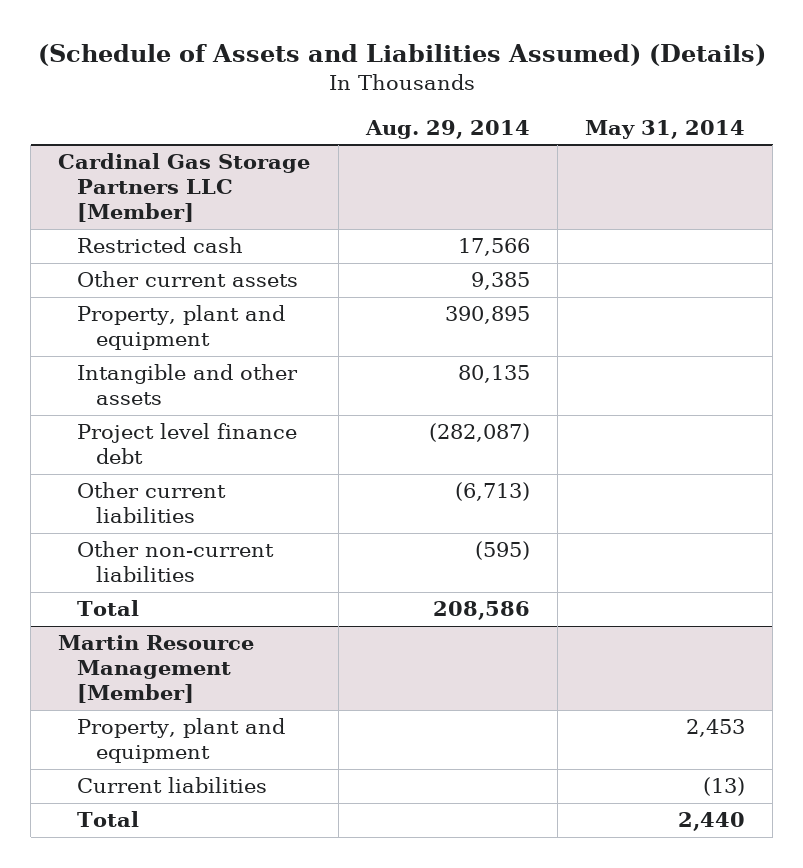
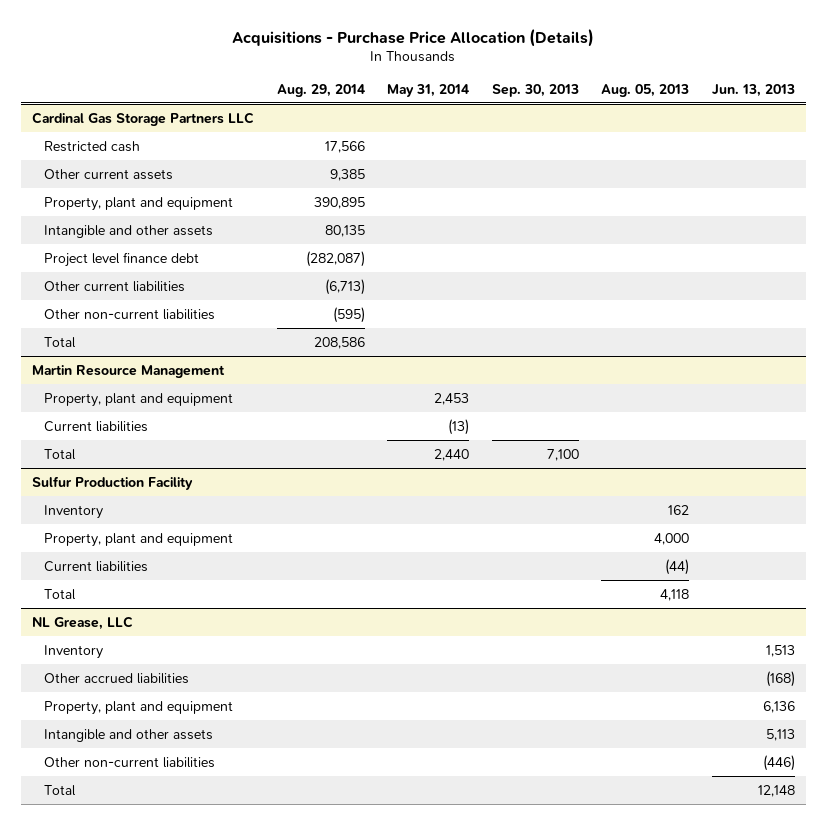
[37,44,766,67] (Schedule of Assets and Liabilities Assumed) (Details) -> [232,28,595,47] Acquisitions - Purchase Price Allocation (Details)
none -> [491,83,579,97] Sep. 30, 2013
none -> [601,83,690,97] Aug. 05, 2013
none -> [711,83,795,97] Jun. 13, 2013
[58,153,311,223] Cardinal Gas Storage Partners LLC [Member] -> [32,111,255,126] Cardinal Gas Storage Partners LLC
[58,635,255,704] Martin Resource Management [Member] -> [32,364,226,378] Martin Resource Management
none -> [32,475,194,490] Sulfur Production Facility
none -> [44,504,104,519] Inventory
none -> [44,532,234,547] Property, plant and equipment
none -> [44,560,149,572] Current liabilities
none -> [44,588,77,600] Total
none -> [32,615,134,630] NL Grease, LLC
none -> [44,644,104,659] Inventory
none -> [44,672,190,684] Other accrued liabilities
none -> [44,700,234,715] Property, plant and equipment
none -> [44,728,214,742] Intangible and other assets
none -> [44,756,216,768] Other non-current liabilities
none -> [44,784,77,796] Total

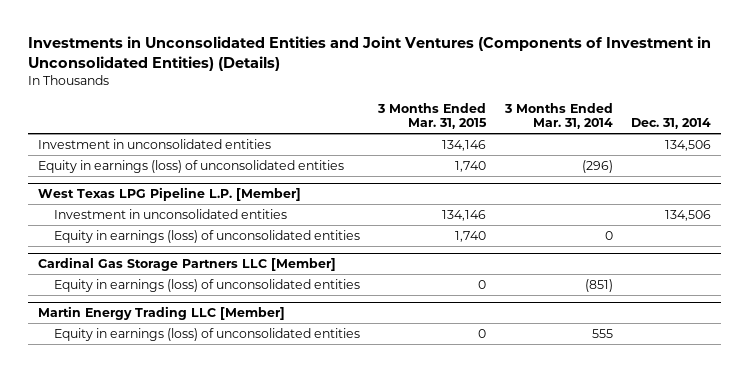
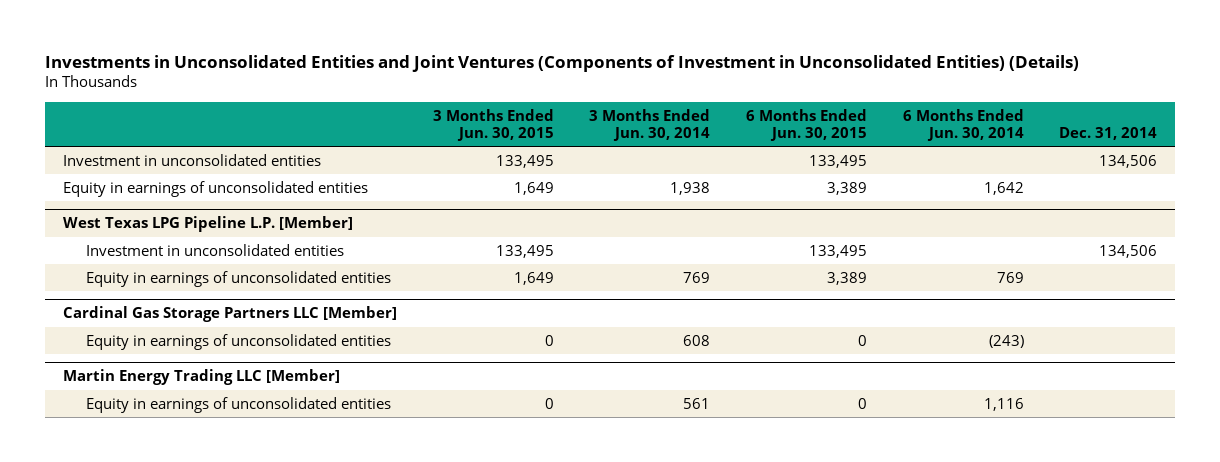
[377,102,488,130] 3 Months Ended Mar. 31, 2015 -> none
[503,102,613,130] 3 Months Ended Mar. 31, 2014 -> none
none -> [432,108,554,141] 3 Months Ended Jun. 30, 2015
none -> [589,108,711,141] 3 Months Ended Jun. 30, 2014
none -> [745,108,867,141] 6 Months Ended Jun. 30, 2015
none -> [902,108,1024,141] 6 Months Ended Jun. 30, 2014
[37,159,344,173] Equity in earnings (loss) of unconsolidated entities -> [62,180,368,197] Equity in earnings of unconsolidated entities
[53,229,360,243] Equity in earnings (loss) of unconsolidated entities -> [85,270,391,287] Equity in earnings of unconsolidated entities
[53,278,360,292] Equity in earnings (loss) of unconsolidated entities -> [85,333,391,350] Equity in earnings of unconsolidated entities
[53,327,360,341] Equity in earnings (loss) of unconsolidated entities -> [85,396,391,413] Equity in earnings of unconsolidated entities

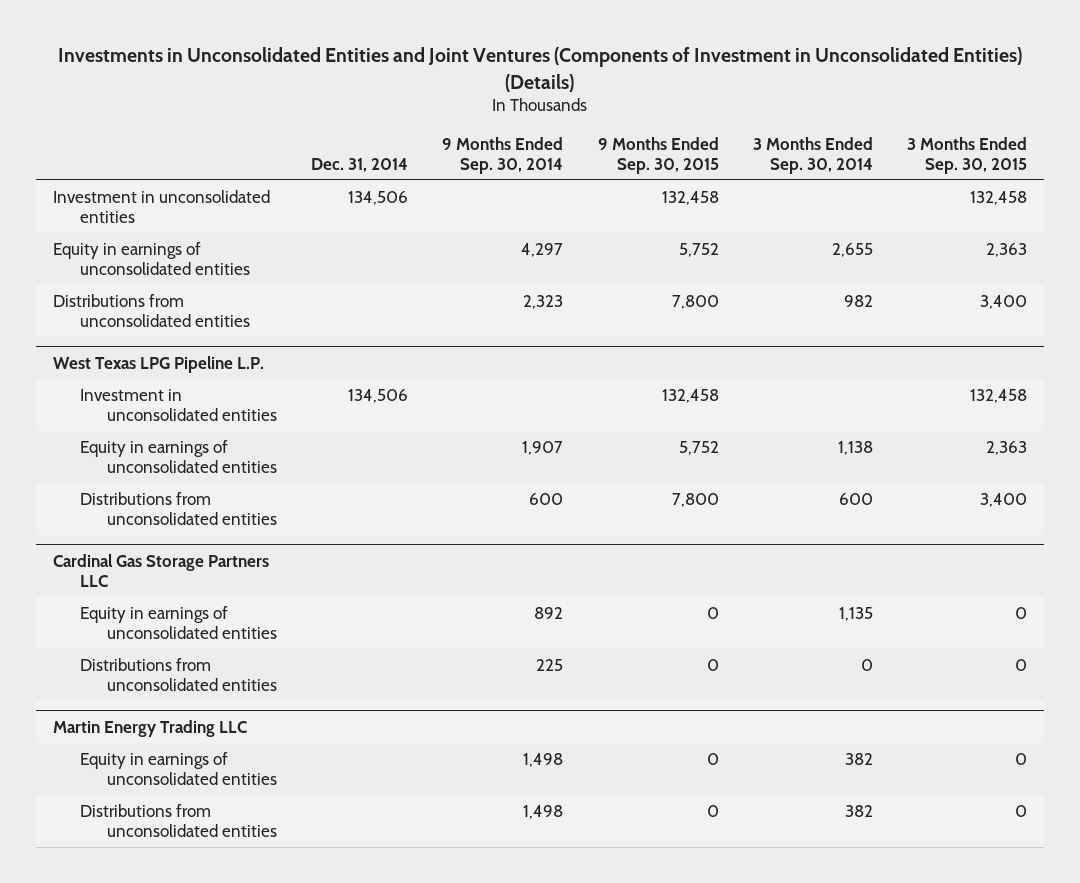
[432,108,554,141] 3 Months Ended Jun. 30, 2015 -> none
[589,108,711,141] 3 Months Ended Jun. 30, 2014 -> none
[745,108,867,141] 6 Months Ended Jun. 30, 2015 -> none
[902,108,1024,141] 6 Months Ended Jun. 30, 2014 -> none
none -> [442,136,564,174] 9 Months Ended Sep. 30, 2014
none -> [597,136,719,174] 9 Months Ended Sep. 30, 2015
none -> [752,136,873,174] 3 Months Ended Sep. 30, 2014
none -> [906,136,1027,174] 3 Months Ended Sep. 30, 2015
none -> [53,293,251,327] Distributions from unconsolidated entities
[62,216,353,233] West Texas LPG Pipeline L.P. [Member] -> [53,355,265,373] West Texas LPG Pipeline L.P.
none -> [80,491,278,525] Distributions from unconsolidated entities
[62,306,397,323] Cardinal Gas Storage Partners LLC [Member] -> [53,553,270,587] Cardinal Gas Storage Partners LLC
none -> [80,657,278,691] Distributions from unconsolidated entities
[62,369,340,386] Martin Energy Trading LLC [Member] -> [53,719,248,737] Martin Energy Trading LLC
none -> [80,803,278,837] Distributions from unconsolidated entities

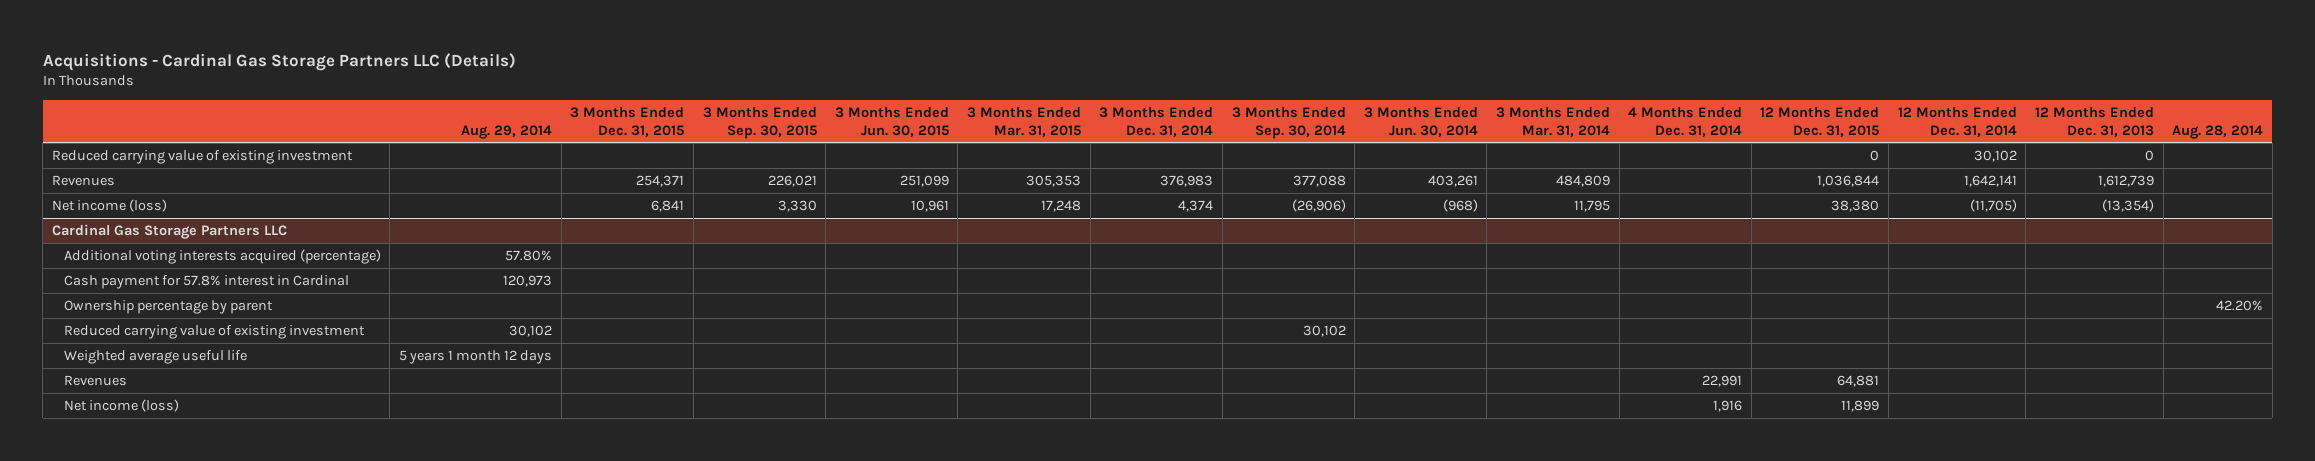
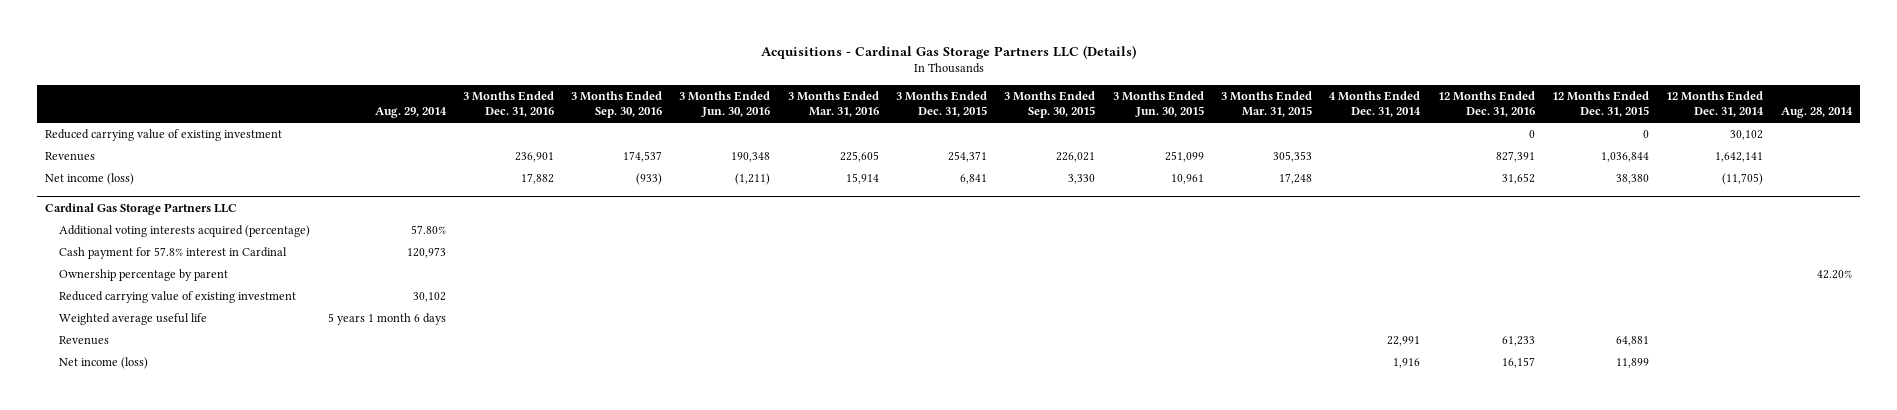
[1099,107,1214,137] 3 Months Ended Dec. 31, 2014 -> none
[1231,107,1346,139] 3 Months Ended Sep. 30, 2014 -> none
[1363,107,1478,137] 3 Months Ended Jun. 30, 2014 -> none
[1496,107,1611,137] 3 Months Ended Mar. 31, 2014 -> none
[2034,107,2154,137] 12 Months Ended Dec. 31, 2013 -> none
none -> [462,90,554,118] 3 Months Ended Dec. 31, 2016
none -> [571,90,663,119] 3 Months Ended Sep. 30, 2016
none -> [679,90,771,118] 3 Months Ended Jun. 30, 2016
none -> [787,90,879,118] 3 Months Ended Mar. 31, 2016
none -> [1437,90,1535,118] 12 Months Ended Dec. 31, 2016
[399,350,553,365] 5 years 1 month 12 days -> [327,313,446,326] 5 years 1 month 6 days

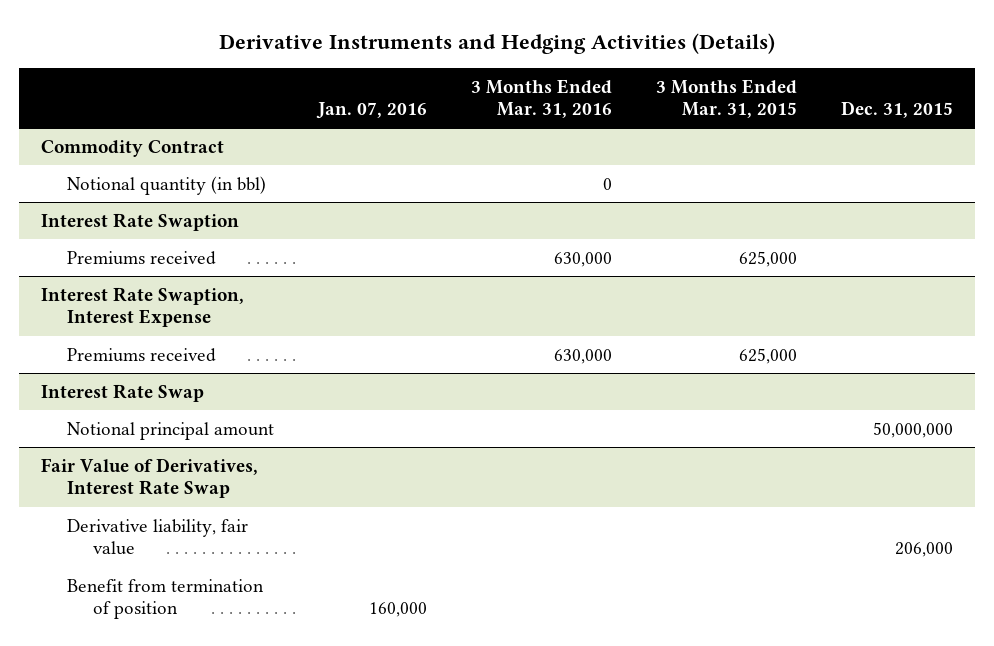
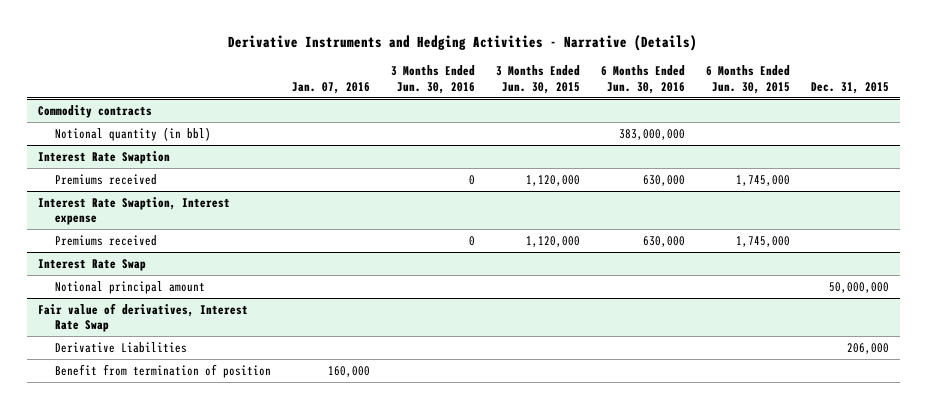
[219,32,776,54] Derivative Instruments and Hedging Activities (Details) -> [228,34,698,51] Derivative Instruments and Hedging Activities - Narrative (Details)
[471,78,613,118] 3 Months Ended Mar. 31, 2016 -> none
[656,78,798,118] 3 Months Ended Mar. 31, 2015 -> none
none -> [391,65,476,94] 3 Months Ended Jun. 30, 2016
none -> [496,65,581,94] 3 Months Ended Jun. 30, 2015
none -> [601,65,686,94] 6 Months Ended Jun. 30, 2016
none -> [706,65,791,94] 6 Months Ended Jun. 30, 2015
[40,139,224,157] Commodity Contract -> [37,104,152,118] Commodity contracts
[40,286,244,328] Interest Rate Swaption, Interest Expense -> [37,196,230,226] Interest Rate Swaption, Interest expense
[40,457,258,499] Fair Value of Derivatives, Interest Rate Swap -> [37,302,248,333] Fair value of derivatives, Interest Rate Swap
[66,518,248,556] Derivative liability, fair value -> [55,341,188,353] Derivative Liabilities

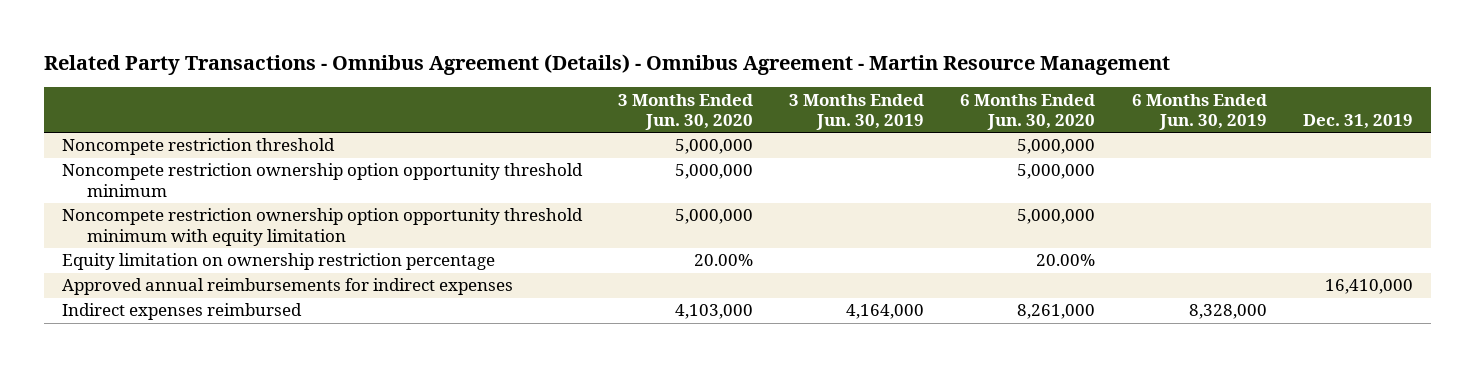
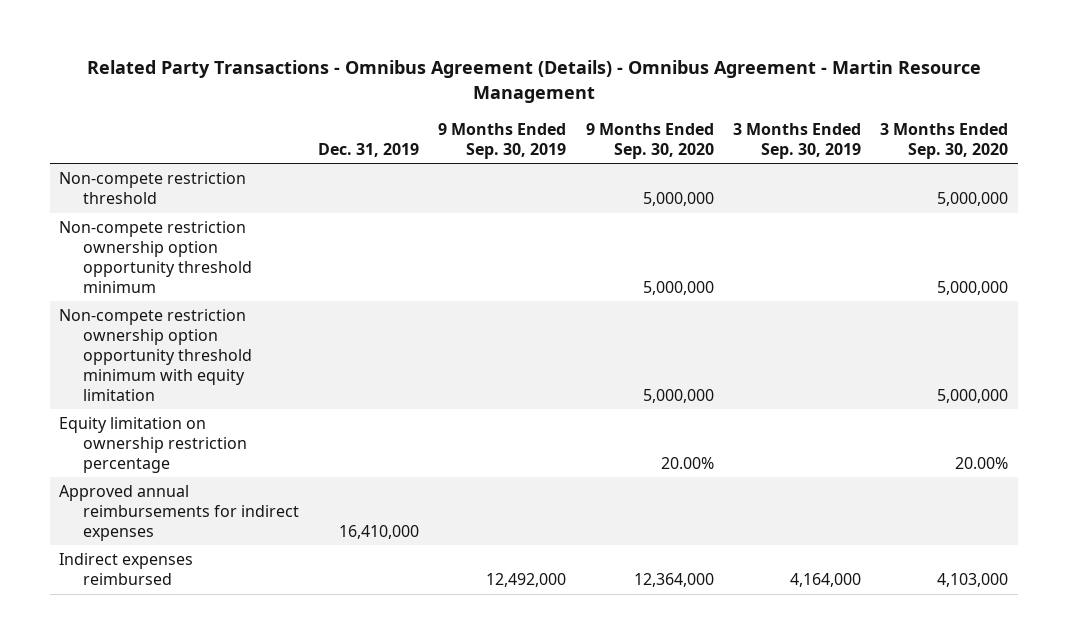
[617,93,753,131] 3 Months Ended Jun. 30, 2020 -> none
[789,93,925,131] 3 Months Ended Jun. 30, 2019 -> none
[960,93,1096,131] 6 Months Ended Jun. 30, 2020 -> none
[1131,93,1267,131] 6 Months Ended Jun. 30, 2019 -> none
none -> [438,122,567,159] 9 Months Ended Sep. 30, 2019
none -> [585,122,714,159] 9 Months Ended Sep. 30, 2020
none -> [732,122,861,159] 3 Months Ended Sep. 30, 2019
none -> [880,122,1009,159] 3 Months Ended Sep. 30, 2020
[61,138,335,156] Noncompete restriction threshold -> [59,171,247,204] Non-compete restriction threshold
[61,163,583,197] Noncompete restriction ownership option opportunity threshold minimum -> [59,220,252,293] Non-compete restriction ownership option opportunity threshold minimum
[61,208,583,246] Noncompete restriction ownership option opportunity threshold minimum with equity limitation -> [59,308,252,401] Non-compete restriction ownership option opportunity threshold minimum with equity limitation

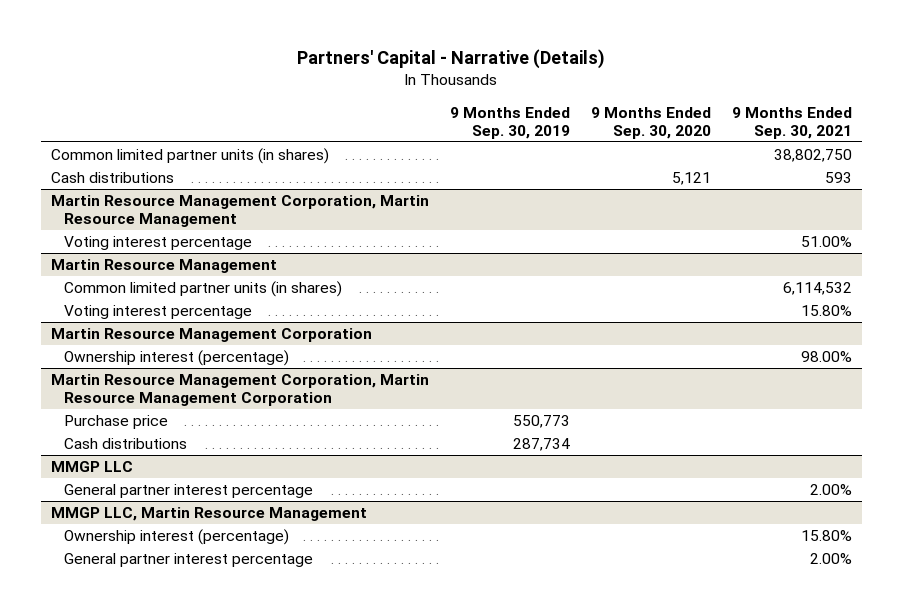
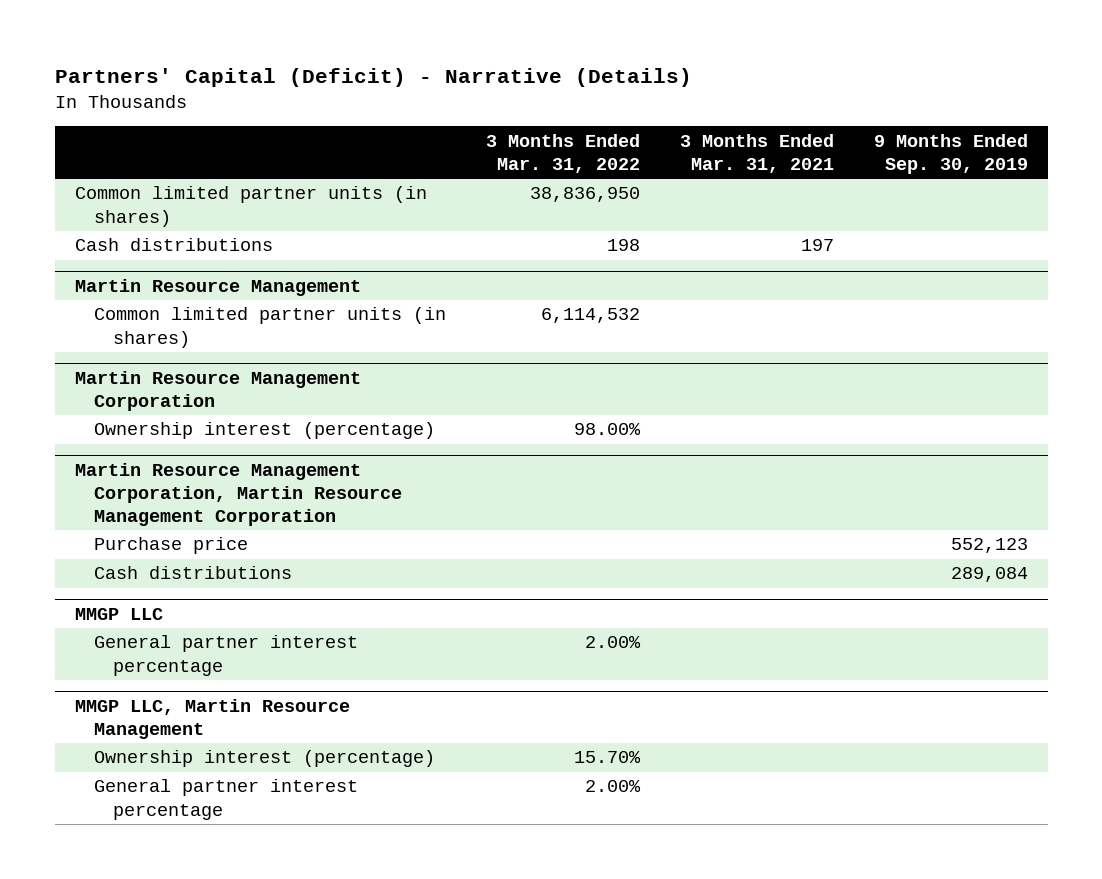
[297,49,606,70] Partners' Capital - Narrative (Details) -> [54,68,692,88] Partners' Capital (Deficit) - Narrative (Details)
[590,106,711,139] 9 Months Ended Sep. 30, 2020 -> none
[731,106,852,139] 9 Months Ended Sep. 30, 2021 -> none
none -> [485,133,640,173] 3 Months Ended Mar. 31, 2022
none -> [679,133,834,173] 3 Months Ended Mar. 31, 2021
[50,194,429,227] Martin Resource Management Corporation, Martin Resource Management -> none
[63,235,252,250] Voting interest percentage -> none
[63,304,252,319] Voting interest percentage -> none
[512,414,570,428] 550,773 -> [950,538,1028,554] 552,123
[512,437,570,451] 287,734 -> [950,567,1028,583] 289,084

